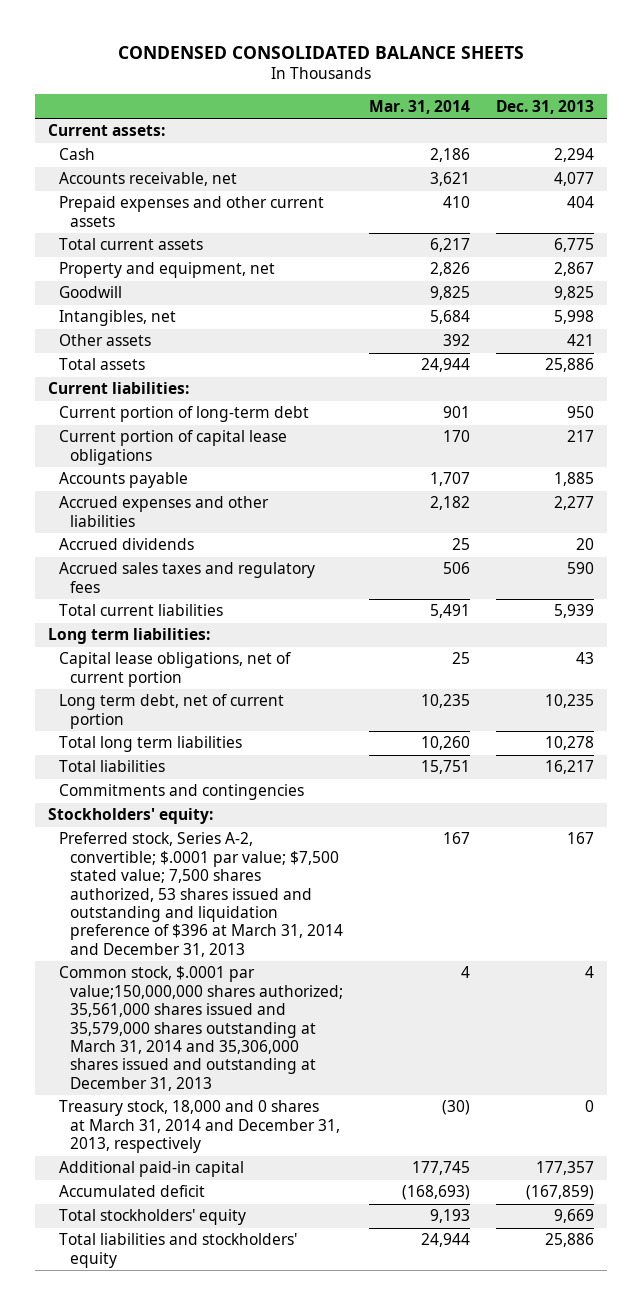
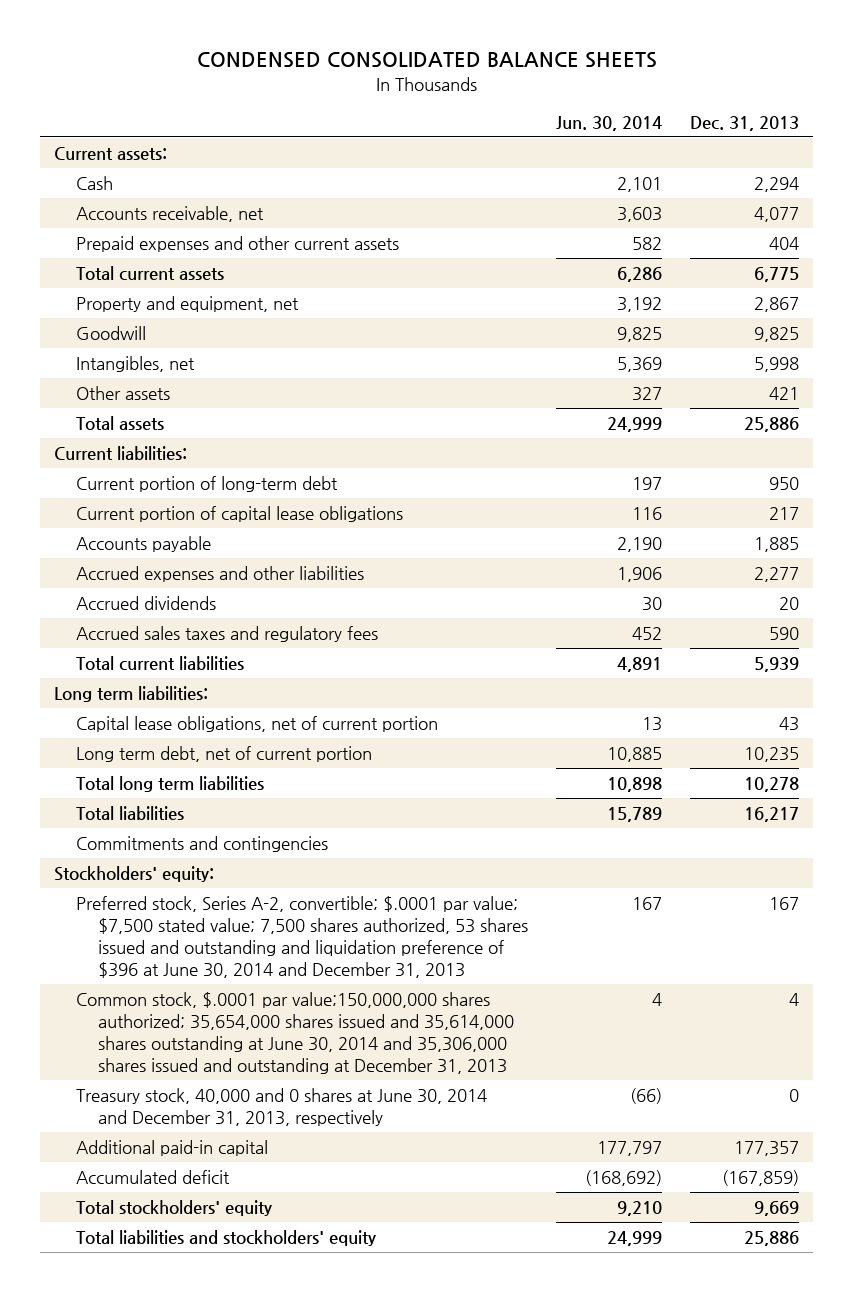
[368,99,470,114] Mar. 31, 2014 -> none
none -> [556,115,663,131] Jun. 30, 2014
[58,832,343,957] Preferred stock, Series A-2, convertible; $.0001 par value; $7,500 stated value; 7,500 shares authorized, 53 shares issued and outstanding and liquidation preference of $396 at March 31, 2014 and December 31, 2013 -> [75,896,528,979] Preferred stock, Series A-2, convertible; $.0001 par value; $7,500 stated value; 7,500 shares authorized, 53 shares issued and outstanding and liquidation preference of $396 at June 30, 2014 and December 31, 2013
[58,966,343,1091] Common stock, $.0001 par value;150,000,000 shares authorized; 35,561,000 shares issued and 35,579,000 shares outstanding at March 31, 2014 and 35,306,000 shares issued and outstanding at December 31, 2013 -> [75,992,514,1075] Common stock, $.0001 par value;150,000,000 shares authorized; 35,654,000 shares issued and 35,614,000 shares outstanding at June 30, 2014 and 35,306,000 shares issued and outstanding at December 31, 2013
[58,1100,340,1154] Treasury stock, 18,000 and 0 shares at March 31, 2014 and December 31, 2013, respectively -> [75,1088,487,1127] Treasury stock, 40,000 and 0 shares at June 30, 2014 and December 31, 2013, respectively

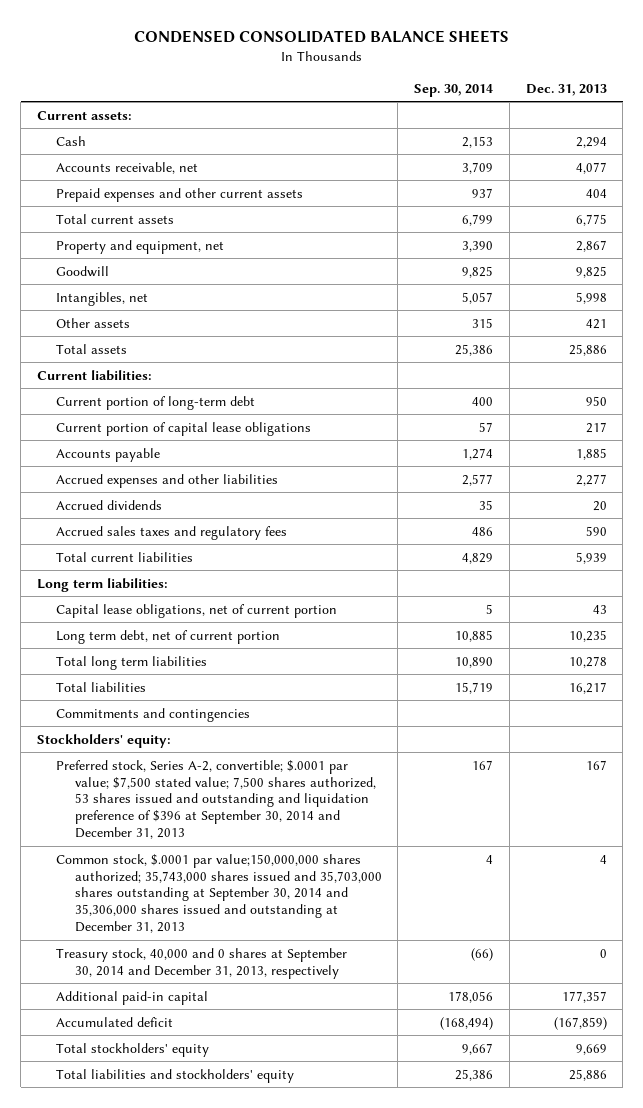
[556,115,663,131] Jun. 30, 2014 -> none
none -> [414,83,494,97] Sep. 30, 2014
[75,896,528,979] Preferred stock, Series A-2, convertible; $.0001 par value; $7,500 stated value; 7,500 shares authorized, 53 shares issued and outstanding and liquidation preference of $396 at June 30, 2014 and December 31, 2013 -> [55,759,376,840] Preferred stock, Series A-2, convertible; $.0001 par value; $7,500 stated value; 7,500 shares authorized, 53 shares issued and outstanding and liquidation preference of $396 at September 30, 2014 and December 31, 2013
[75,992,514,1075] Common stock, $.0001 par value;150,000,000 shares authorized; 35,654,000 shares issued and 35,614,000 shares outstanding at June 30, 2014 and 35,306,000 shares issued and outstanding at December 31, 2013 -> [55,853,382,934] Common stock, $.0001 par value;150,000,000 shares authorized; 35,743,000 shares issued and 35,703,000 shares outstanding at September 30, 2014 and 35,306,000 shares issued and outstanding at December 31, 2013
[75,1088,487,1127] Treasury stock, 40,000 and 0 shares at June 30, 2014 and December 31, 2013, respectively -> [55,947,347,979] Treasury stock, 40,000 and 0 shares at September 30, 2014 and December 31, 2013, respectively

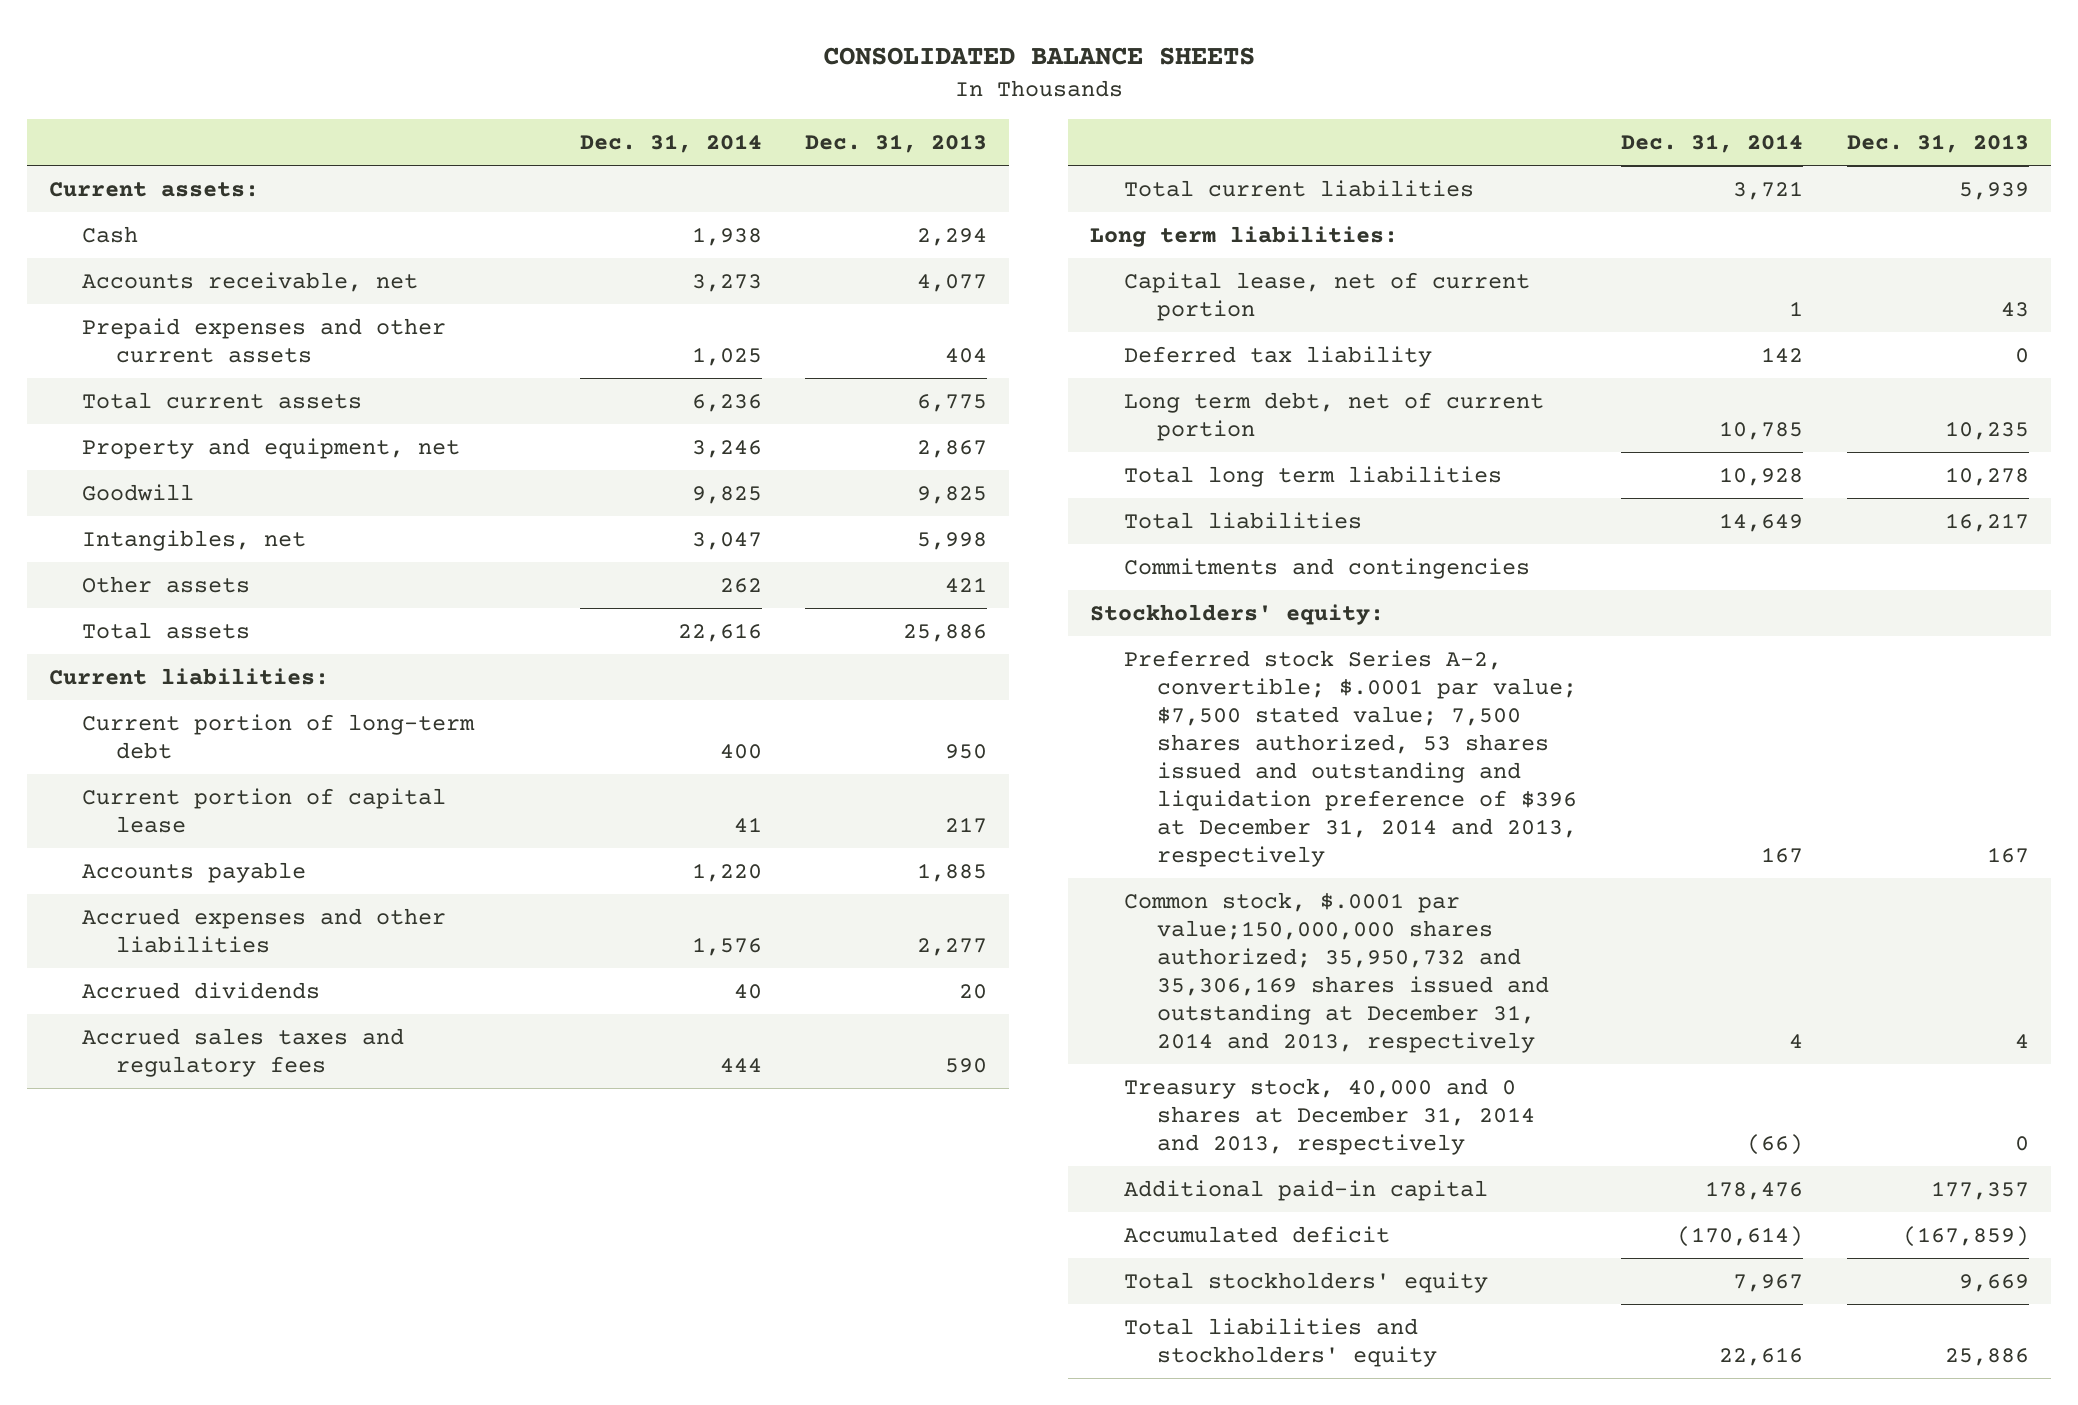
[133,30,509,44] CONDENSED CONSOLIDATED BALANCE SHEETS -> [822,46,1255,65] CONSOLIDATED BALANCE SHEETS
[414,83,494,97] Sep. 30, 2014 -> none
none -> [579,134,762,154] Dec. 31, 2014
[55,421,311,436] Current portion of capital lease obligations -> [82,787,447,833] Current portion of capital lease
[55,603,337,618] Capital lease obligations, net of current portion -> [1123,271,1530,321] Capital lease, net of current portion
none -> [1123,345,1432,367] Deferred tax liability
[55,759,376,840] Preferred stock, Series A-2, convertible; $.0001 par value; $7,500 stated value; 7,500 shares authorized, 53 shares issued and outstanding and liquidation preference of $396 at September 30, 2014 and December 31, 2013 -> [1123,649,1578,867] Preferred stock Series A-2, convertible; $.0001 par value; $7,500 stated value; 7,500 shares authorized, 53 shares issued and outstanding and liquidation preference of $396 at December 31, 2014 and 2013, respectively
[55,853,382,934] Common stock, $.0001 par value;150,000,000 shares authorized; 35,743,000 shares issued and 35,703,000 shares outstanding at September 30, 2014 and 35,306,000 shares issued and outstanding at December 31, 2013 -> [1123,891,1550,1053] Common stock, $.0001 par value;150,000,000 shares authorized; 35,950,732 and 35,306,169 shares issued and outstanding at December 31, 2014 and 2013, respectively
[55,947,347,979] Treasury stock, 40,000 and 0 shares at September 30, 2014 and December 31, 2013, respectively -> [1123,1077,1536,1155] Treasury stock, 40,000 and 0 shares at December 31, 2014 and 2013, respectively

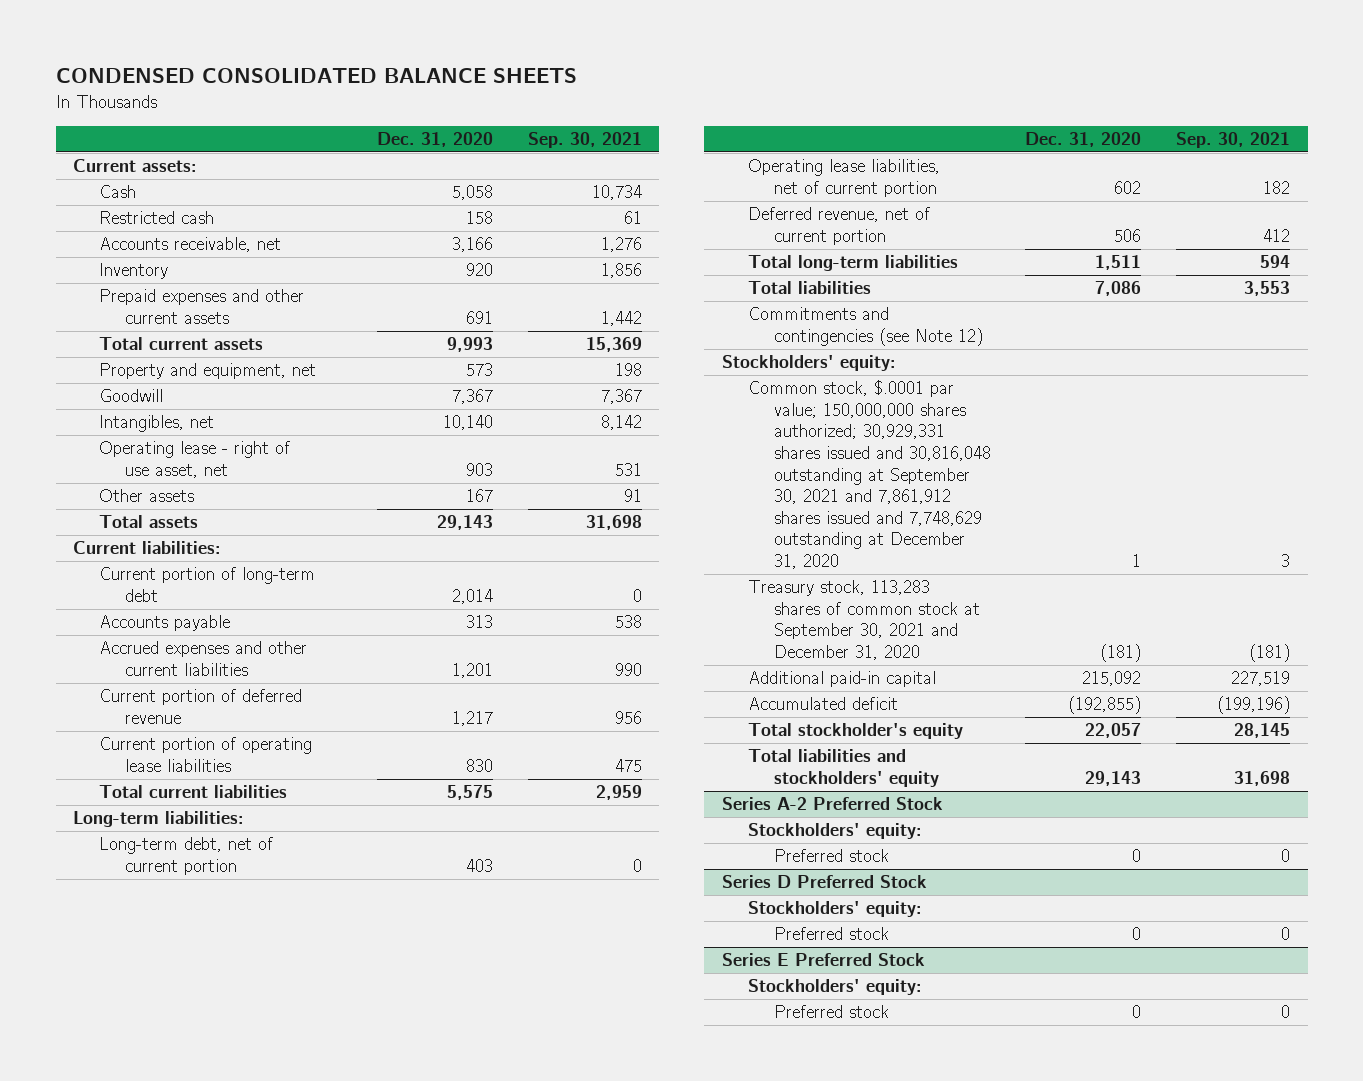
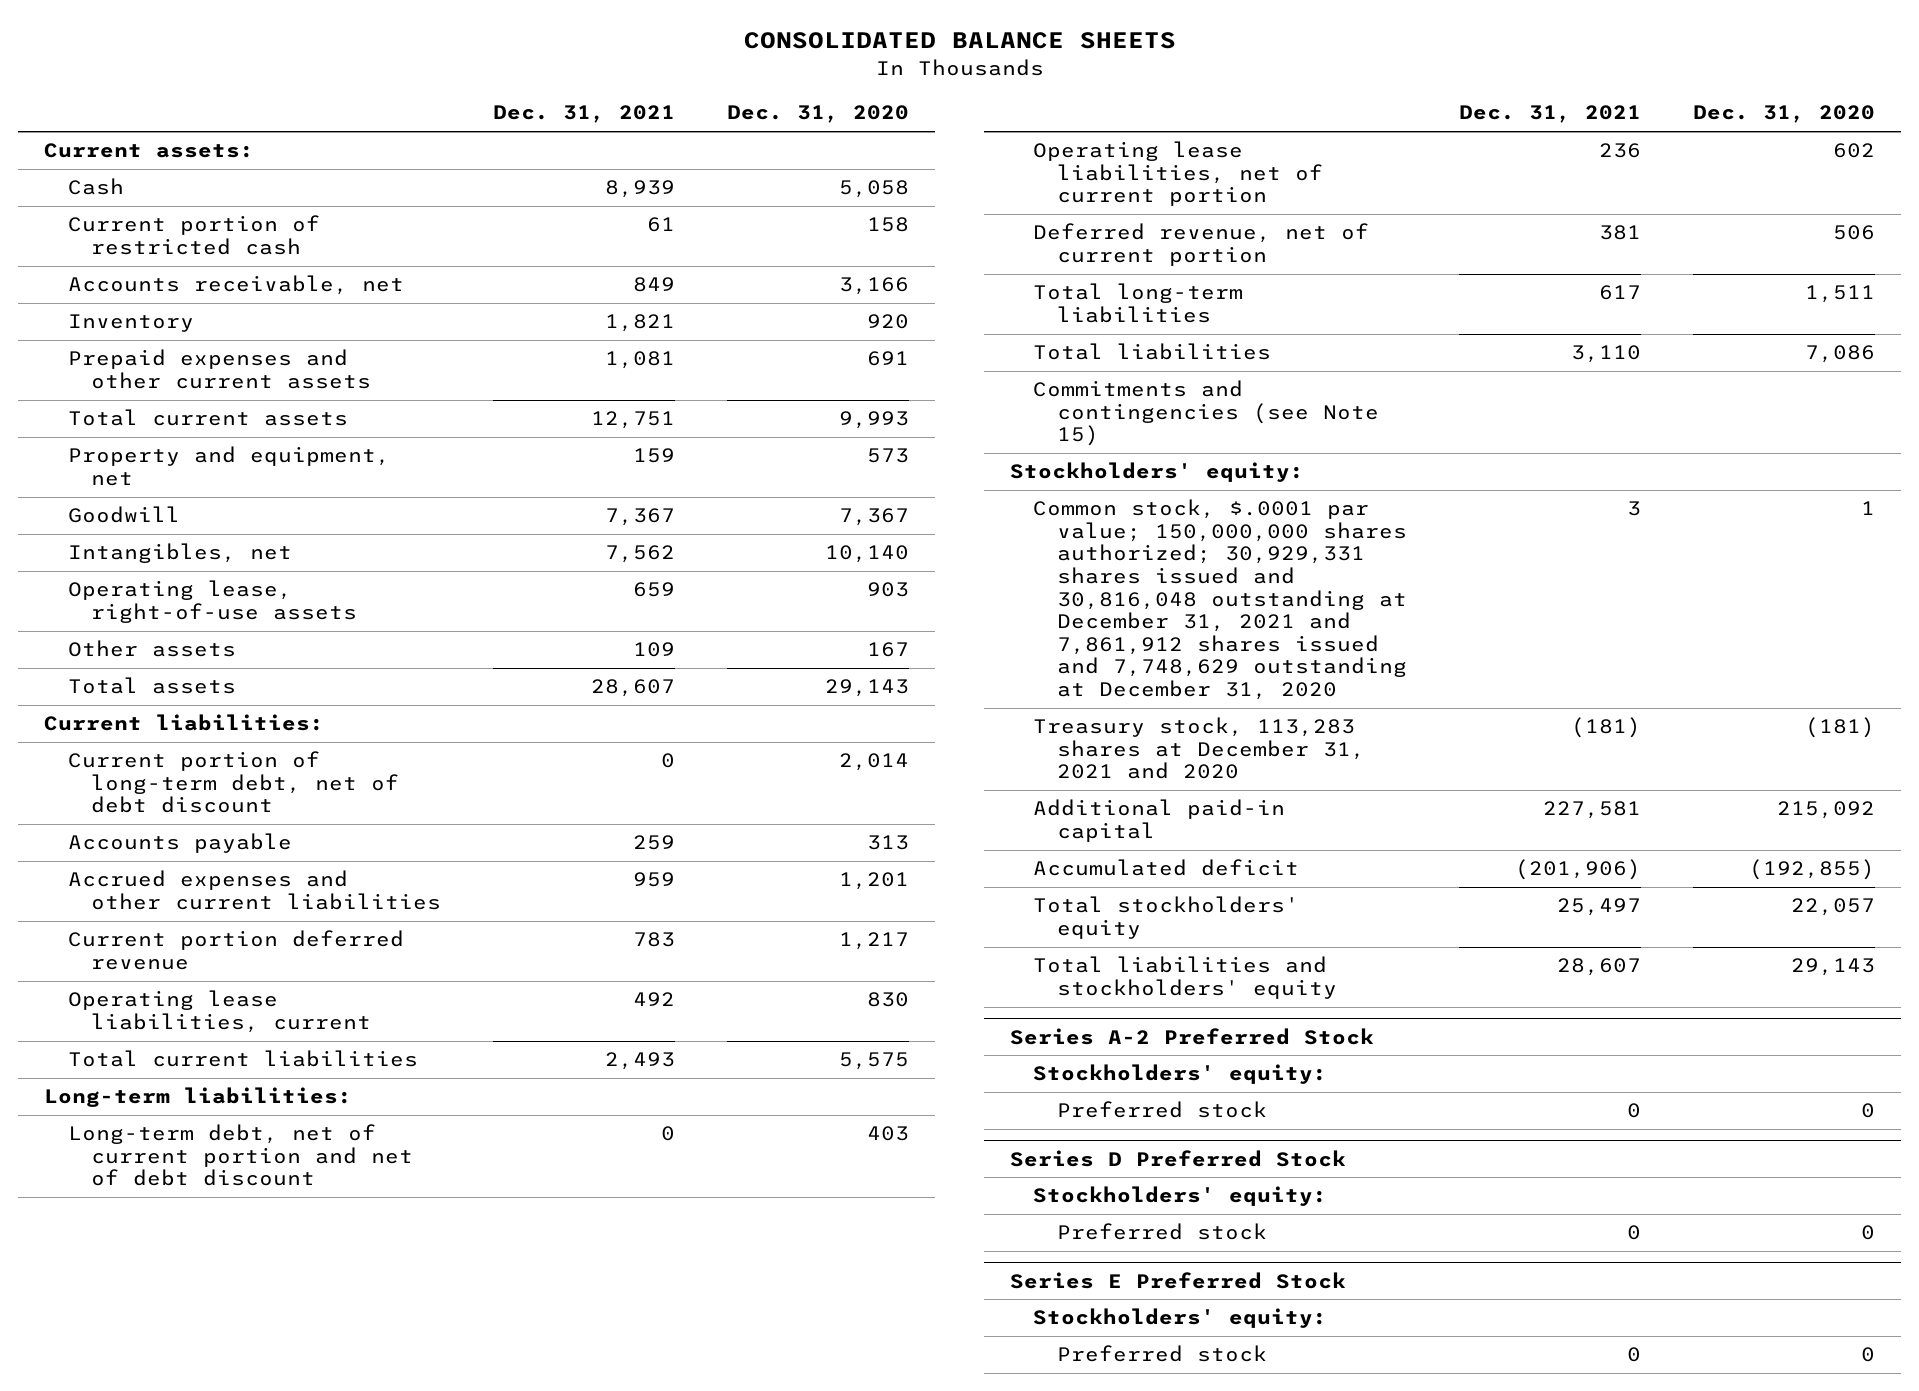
[55,68,577,84] CONDENSED CONSOLIDATED BALANCE SHEETS -> [743,32,1176,50] CONSOLIDATED BALANCE SHEETS
[527,131,642,148] Sep. 30, 2021 -> none
none -> [493,105,676,124] Dec. 31, 2021
[99,211,215,225] Restricted cash -> [67,215,320,255] Current portion of restricted cash
[99,441,291,478] Operating lease - right of use asset, net -> [67,580,358,623] Operating lease, right-of-use assets
[99,567,316,602] Current portion of long-term debt -> [67,751,400,814] Current portion of long-term debt, net of debt discount
[99,689,303,724] Current portion of deferred revenue -> [67,930,404,970] Current portion deferred revenue
[99,737,313,772] Current portion of operating lease liabilities -> [67,990,372,1033] Operating lease liabilities, current
[99,837,274,875] Long-term debt, net of current portion -> [67,1124,414,1187] Long-term debt, net of current portion and net of debt discount
[747,307,983,346] Commitments and contingencies (see Note 12) -> [1033,380,1380,447] Commitments and contingencies (see Note 15)
[747,380,991,570] Common stock, $.0001 par value; 150,000,000 shares authorized; 30,929,331 shares issued and 30,816,048 outstanding at September 30, 2021 and 7,861,912 shares issued and 7,748,629 outstanding at December 31, 2020 -> [1033,499,1408,700] Common stock, $.0001 par value; 150,000,000 shares authorized; 30,929,331 shares issued and 30,816,048 outstanding at December 31, 2021 and 7,861,912 shares issued and 7,748,629 outstanding at December 31, 2020
[747,580,980,661] Treasury stock, 113,283 shares of common stock at September 30, 2021 and December 31, 2020 -> [1033,717,1366,780] Treasury stock, 113,283 shares at December 31, 2021 and 2020
[747,723,963,740] Total stockholder's equity -> [1033,896,1300,939] Total stockholders' equity

